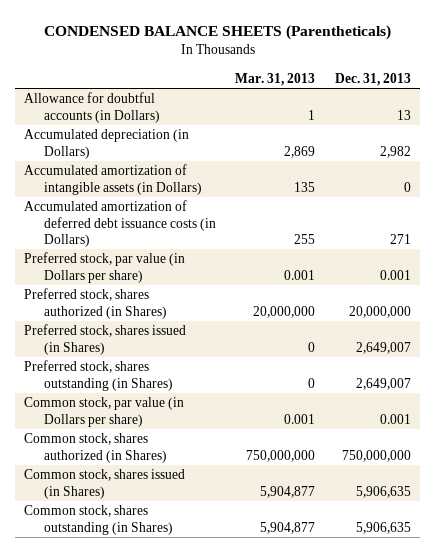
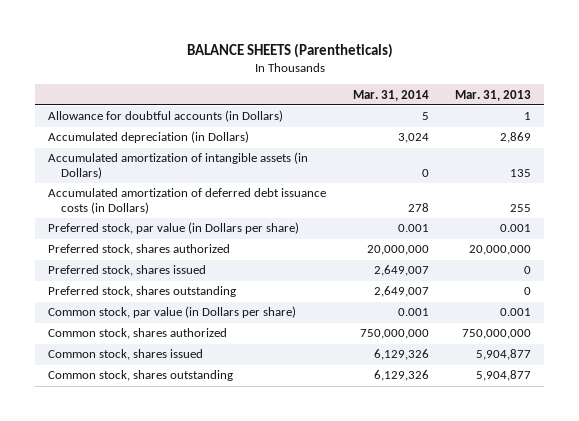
[43,24,391,40] CONDENSED BALANCE SHEETS (Parentheticals) -> [186,42,393,58] BALANCE SHEETS (Parentheticals)
[334,72,411,86] Dec. 31, 2013 -> none
none -> [352,89,429,101] Mar. 31, 2014
[24,288,168,319] Preferred stock, shares authorized (in Shares) -> [48,244,231,256] Preferred stock, shares authorized
[24,324,187,355] Preferred stock, shares issued (in Shares) -> [48,265,207,277] Preferred stock, shares issued
[24,360,174,391] Preferred stock, shares outstanding (in Shares) -> [48,286,237,298] Preferred stock, shares outstanding
[24,433,168,463] Common stock, shares authorized (in Shares) -> [48,328,228,340] Common stock, shares authorized
[24,469,186,499] Common stock, shares issued (in Shares) -> [48,349,204,361] Common stock, shares issued
[24,505,174,535] Common stock, shares outstanding (in Shares) -> [48,370,234,382] Common stock, shares outstanding

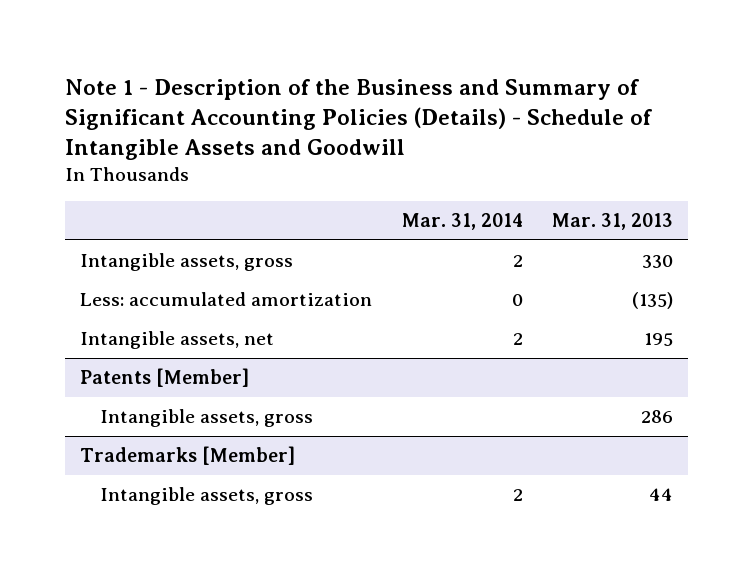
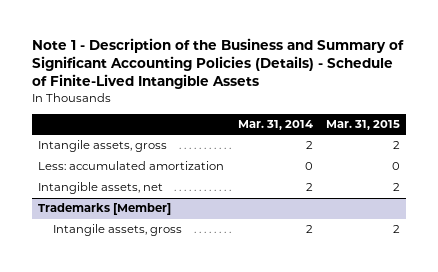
[64,78,652,161] Note 1 - Description of the Business and Summary of Significant Accounting Policies (Details) - Schedule of Intangible Assets and Goodwill -> [31,37,404,90] Note 1 - Description of the Business and Summary of Significant Accounting Policies (Details) - Schedule of Finite-Lived Intangible Assets
[552,212,674,230] Mar. 31, 2013 -> none
none -> [325,119,400,130] Mar. 31, 2015
[79,253,293,272] Intangible assets, gross -> [38,140,168,153] Intangile assets, gross
[79,368,249,388] Patents [Member] -> none
[99,409,313,428] Intangible assets, gross -> none
[99,487,313,506] Intangible assets, gross -> [53,224,183,237] Intangile assets, gross

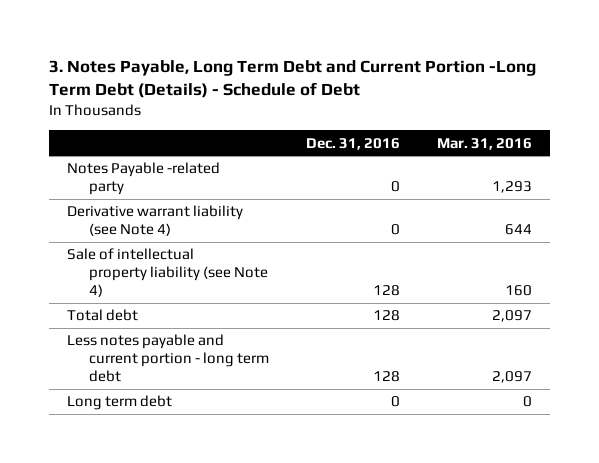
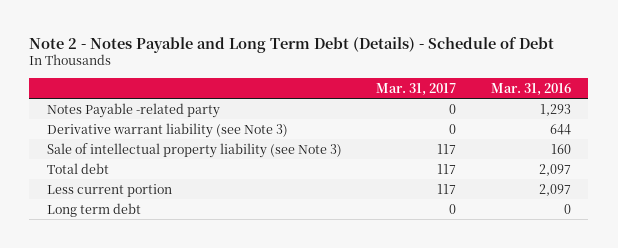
[48,59,536,99] 3. Notes Payable, Long Term Debt and Current Portion -Long Term Debt (Details) - Schedule of Debt -> [29,36,555,53] Note 2 - Notes Payable and Long Term Debt (Details) - Schedule of Debt
[306,137,401,150] Dec. 31, 2016 -> none
none -> [376,82,457,96] Mar. 31, 2017
[67,205,244,237] Derivative warrant liability (see Note 4) -> [46,122,288,138] Derivative warrant liability (see Note 3)
[67,248,269,298] Sale of intellectual property liability (see Note 4) -> [46,142,342,158] Sale of intellectual property liability (see Note 3)
[67,334,270,383] Less notes payable and current portion - long term debt -> [46,183,172,197] Less current portion

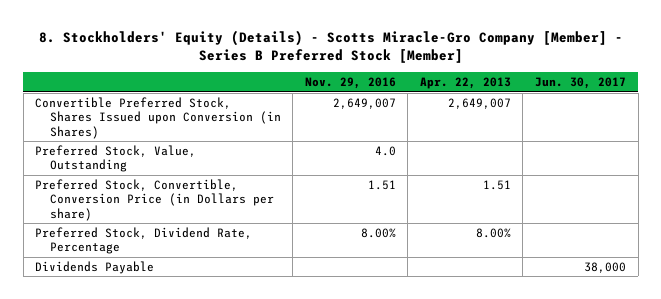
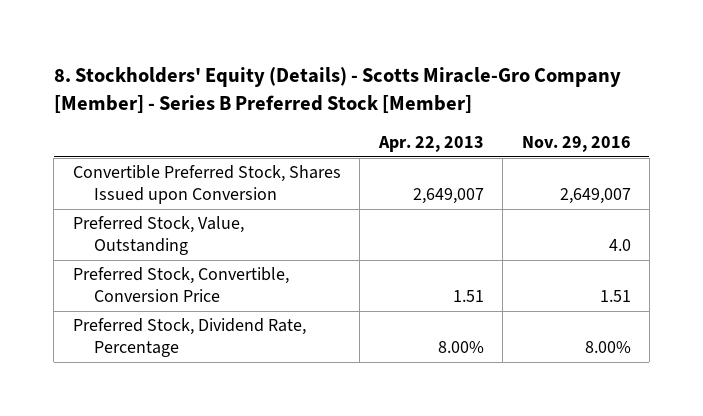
[535,77,627,90] Jun. 30, 2017 -> none
[35,96,281,139] Convertible Preferred Stock, Shares Issued upon Conversion (in Shares) -> [72,165,341,205] Convertible Preferred Stock, Shares Issued upon Conversion
[35,178,274,221] Preferred Stock, Convertible, Conversion Price (in Dollars per share) -> [72,267,289,303] Preferred Stock, Convertible, Conversion Price
[35,260,155,274] Dividends Payable -> none

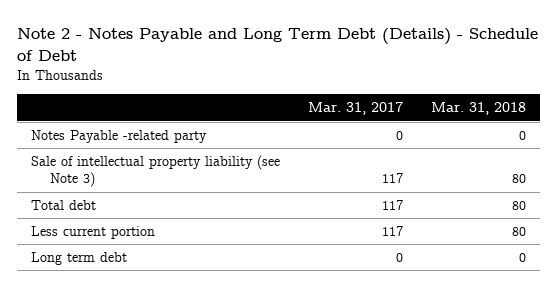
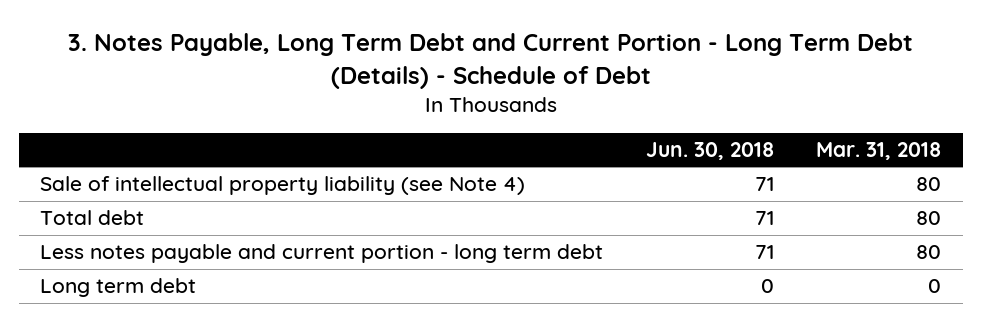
[17,28,539,62] Note 2 - Notes Payable and Long Term Debt (Details) - Schedule of Debt -> [67,33,913,89] 3. Notes Payable, Long Term Debt and Current Portion - Long Term Debt (Details) - Schedule of Debt
[308,102,404,116] Mar. 31, 2017 -> none
none -> [645,142,774,161] Jun. 30, 2018
[31,130,208,144] Notes Payable -related party -> none
[31,155,281,188] Sale of intellectual property liability (see Note 3) -> [40,176,526,196] Sale of intellectual property liability (see Note 4)
[31,226,156,240] Less current portion -> [40,244,604,264] Less notes payable and current portion - long term debt

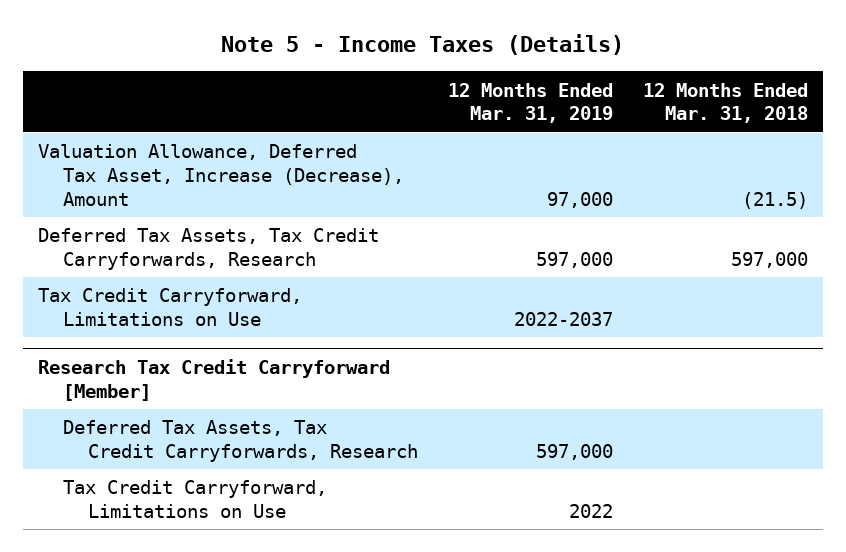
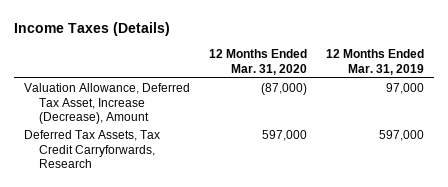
[221,34,625,56] Note 5 - Income Taxes (Details) -> [14,21,171,36] Income Taxes (Details)
[643,82,809,124] 12 Months Ended Mar. 31, 2018 -> none
none -> [208,49,307,75] 12 Months Ended Mar. 31, 2020
[37,288,302,326] Tax Credit Carryforward, Limitations on Use -> none
[37,358,390,401] Research Tax Credit Carryforward [Member] -> none
[62,420,418,462] Deferred Tax Assets, Tax Credit Carryforwards, Research -> none
[62,480,327,518] Tax Credit Carryforward, Limitations on Use -> none

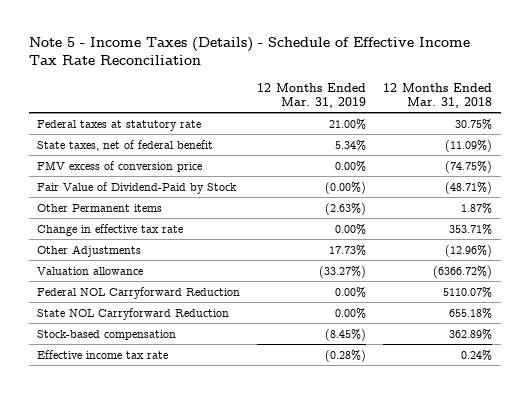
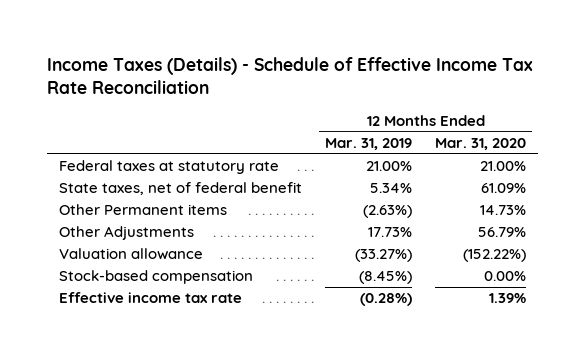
[28,37,470,66] Note 5 - Income Taxes (Details) - Schedule of Effective Income Tax Rate Reconciliation -> [47,56,534,95] Income Taxes (Details) - Schedule of Effective Income Tax Rate Reconciliation
[383,82,493,108] 12 Months Ended Mar. 31, 2018 -> none
none -> [435,137,527,150] Mar. 31, 2020
[37,160,203,172] FMV excess of conversion price -> none
[37,181,238,194] Fair Value of Dividend-Paid by Stock -> none
[37,223,184,236] Change in effective tax rate -> none
[37,286,241,299] Federal NOL Carryforward Reduction -> none
[37,307,230,320] State NOL Carryforward Reduction -> none

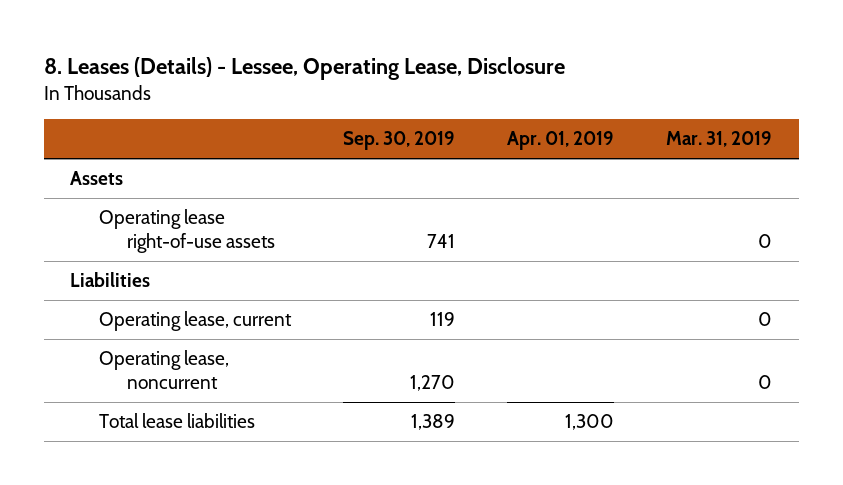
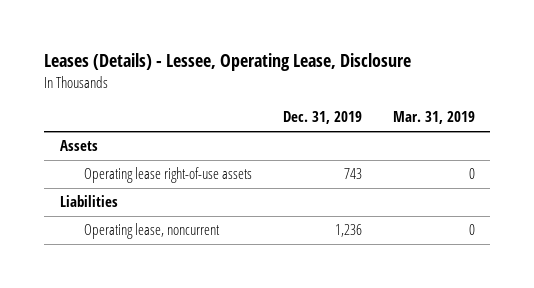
[44,57,566,81] 8. Leases (Details) - Lessee, Operating Lease, Disclosure -> [44,53,412,72] Leases (Details) - Lessee, Operating Lease, Disclosure
[343,131,456,151] Sep. 30, 2019 -> none
[507,131,615,151] Apr. 01, 2019 -> none
none -> [282,111,362,125] Dec. 31, 2019
[98,311,292,332] Operating lease, current -> none
[98,413,255,429] Total lease liabilities -> none

